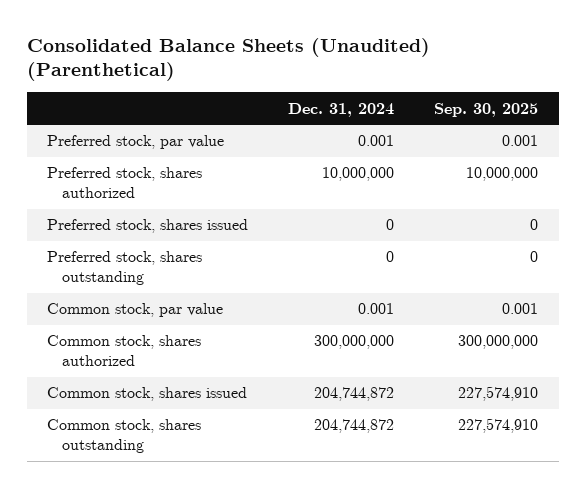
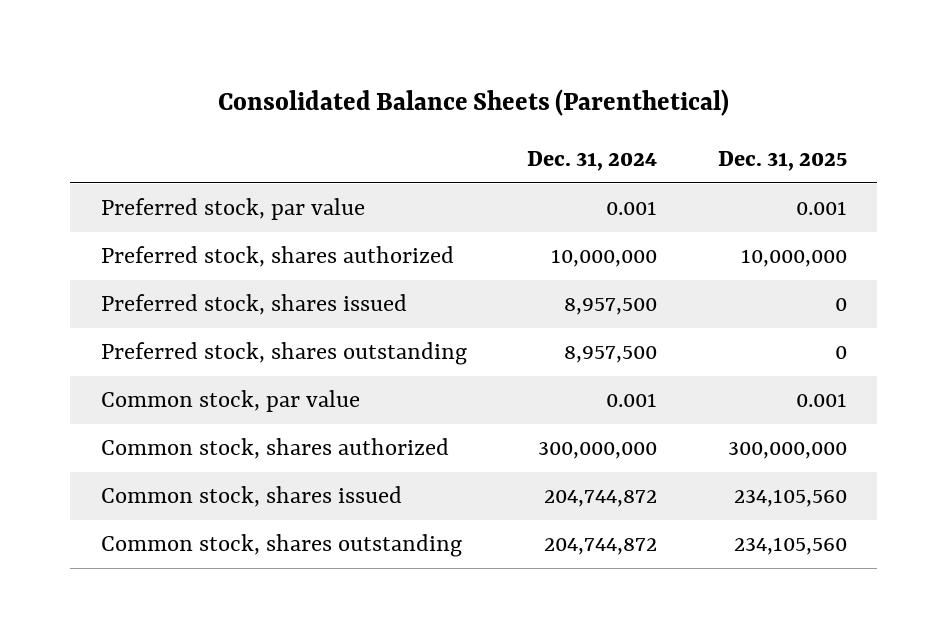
[26,37,430,82] Consolidated Balance Sheets (Unaudited) (Parenthetical) -> [217,88,729,116] Consolidated Balance Sheets (Parenthetical)
[434,102,539,117] Sep. 30, 2025 -> none
none -> [717,150,847,171] Dec. 31, 2025
[386,219,395,231] 0 -> [564,298,658,316] 8,957,500
[386,251,395,263] 0 -> [564,346,658,364] 8,957,500

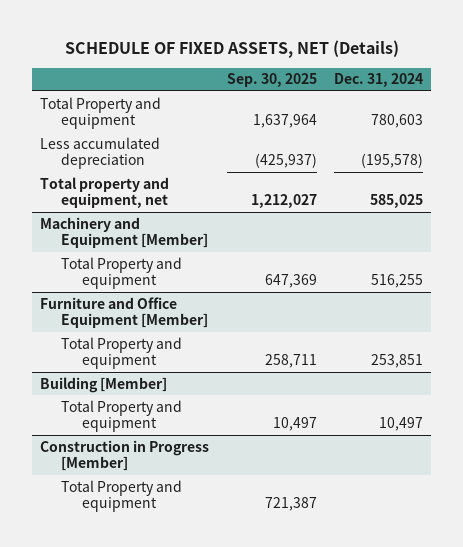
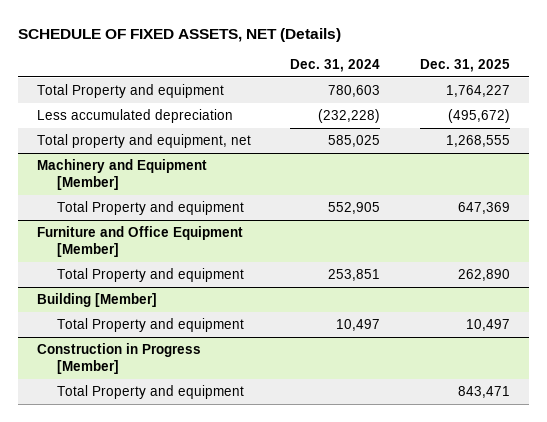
[226,73,317,88] Sep. 30, 2025 -> none
none -> [419,58,510,72] Dec. 31, 2025
[360,153,423,169] (195,578) -> [318,109,381,124] (232,228)
[370,274,423,289] 516,255 -> [328,202,381,215] 552,905

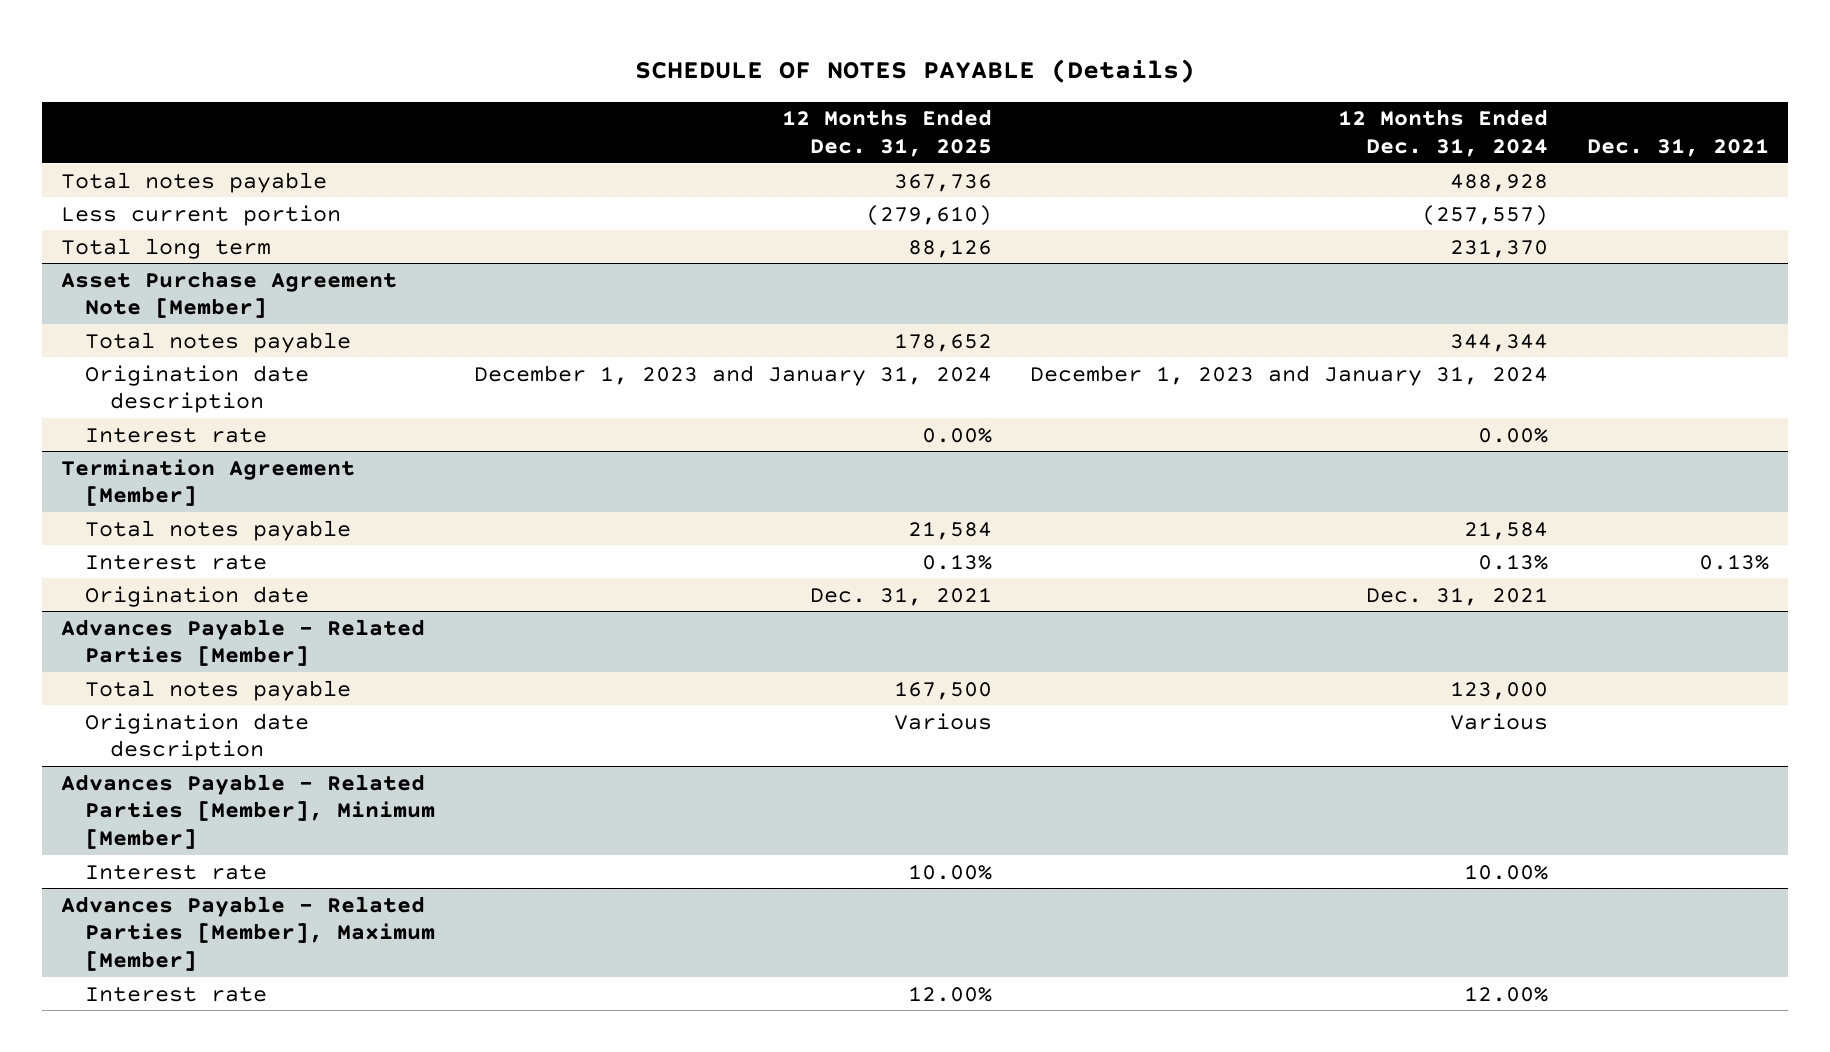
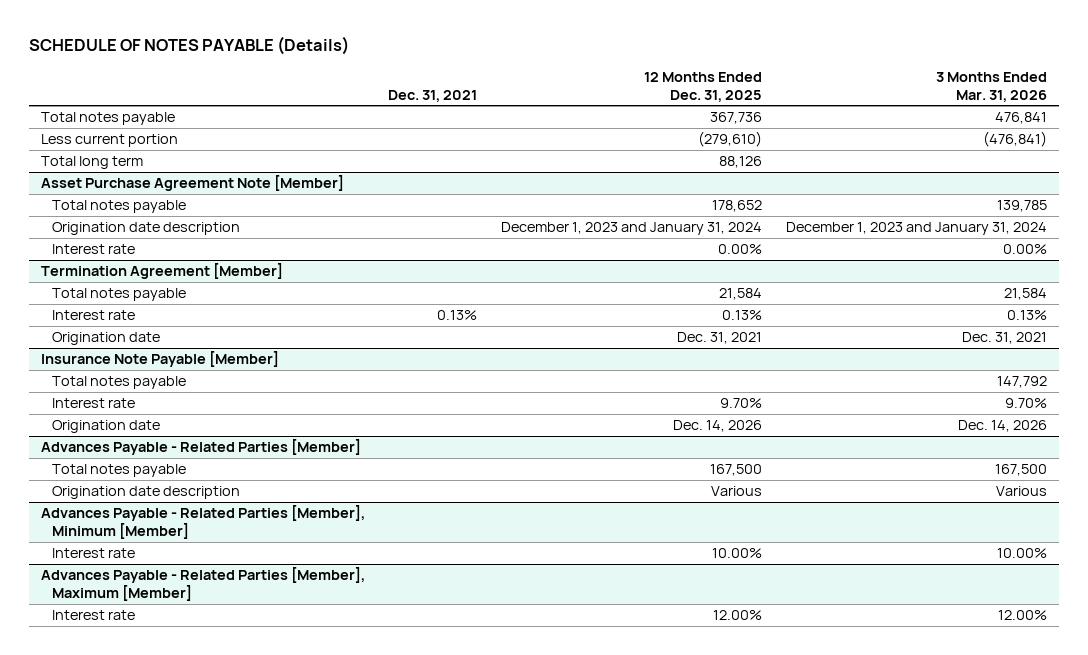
[1338,109,1549,157] 12 Months Ended Dec. 31, 2024 -> none
none -> [935,72,1047,102] 3 Months Ended Mar. 31, 2026
none -> [40,351,279,368] Insurance Note Payable [Member]
none -> [52,376,187,390] Total notes payable
none -> [52,398,136,409] Interest rate
none -> [52,420,161,434] Origination date

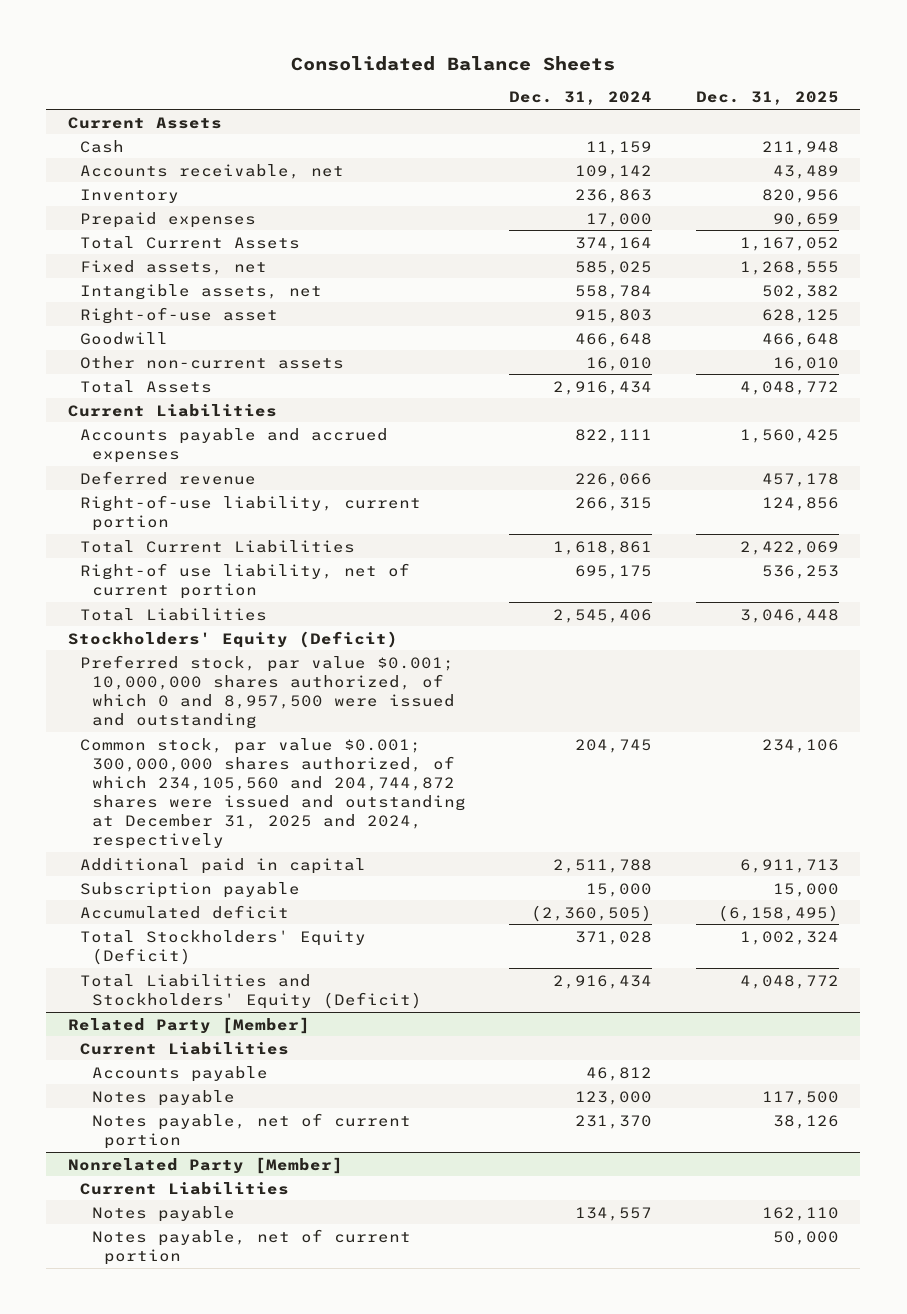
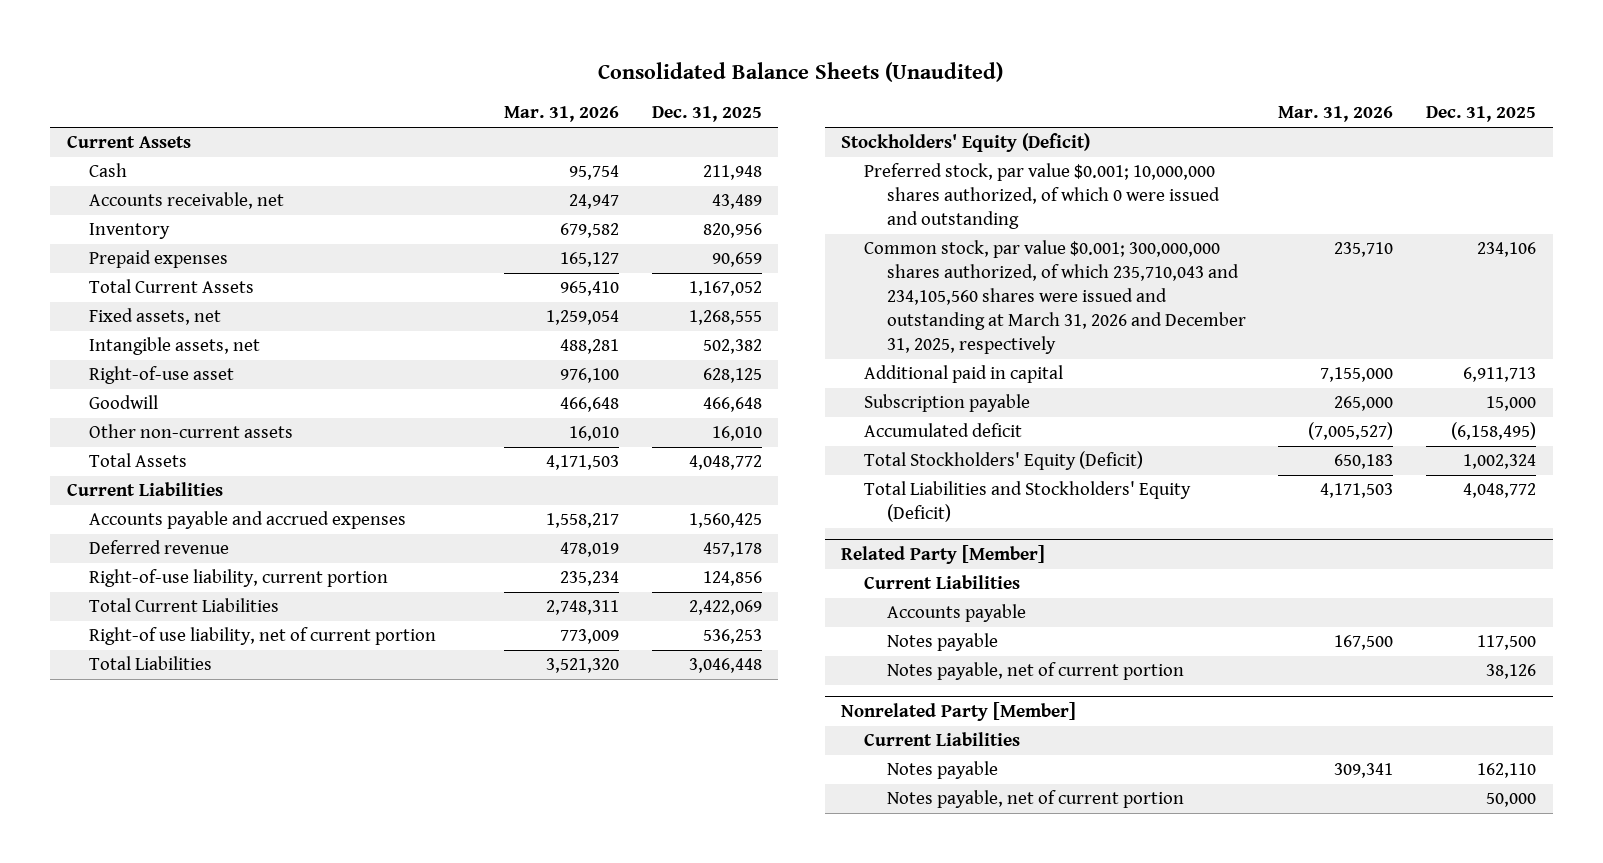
[291,55,616,71] Consolidated Balance Sheets -> [598,62,1004,83] Consolidated Balance Sheets (Unaudited)
[509,91,653,106] Dec. 31, 2024 -> none
none -> [503,106,619,123] Mar. 31, 2026
[79,654,455,730] Preferred stock, par value $0.001; 10,000,000 shares authorized, of which 0 and 8,957,500 were issued and outstanding -> [863,163,1220,230] Preferred stock, par value $0.001; 10,000,000 shares authorized, of which 0 were issued and outstanding
[79,737,466,850] Common stock, par value $0.001; 300,000,000 shares authorized, of which 234,105,560 and 204,744,872 shares were issued and outstanding at December 31, 2025 and 2024, respectively -> [863,240,1246,355] Common stock, par value $0.001; 300,000,000 shares authorized, of which 235,710,043 and 234,105,560 shares were issued and outstanding at March 31, 2026 and December 31, 2025, respectively

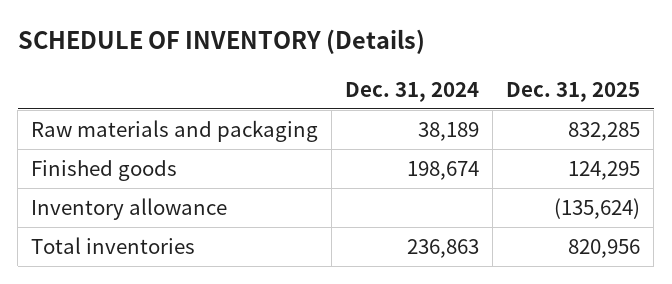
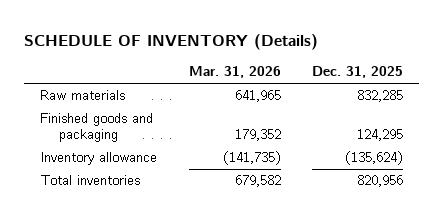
[345,81,480,102] Dec. 31, 2024 -> none
none -> [188,66,281,79] Mar. 31, 2026
[31,119,319,142] Raw materials and packaging -> [40,90,126,101] Raw materials
[31,159,178,181] Finished goods -> [40,113,154,143] Finished goods and packaging

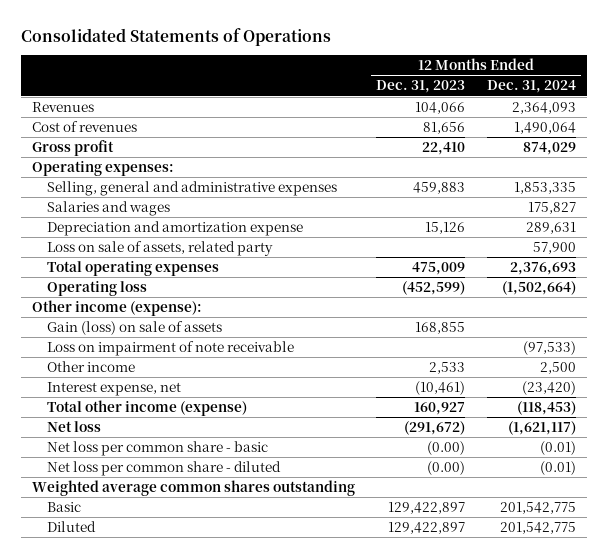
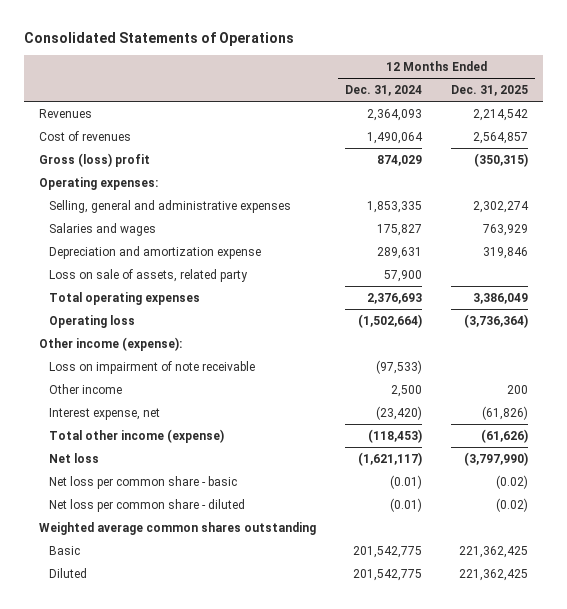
[376,80,466,94] Dec. 31, 2023 -> none
none -> [451,85,529,97] Dec. 31, 2025
[31,140,114,157] Gross profit -> [38,152,150,167] Gross (loss) profit
[46,321,222,336] Gain (loss) on sale of assets -> none

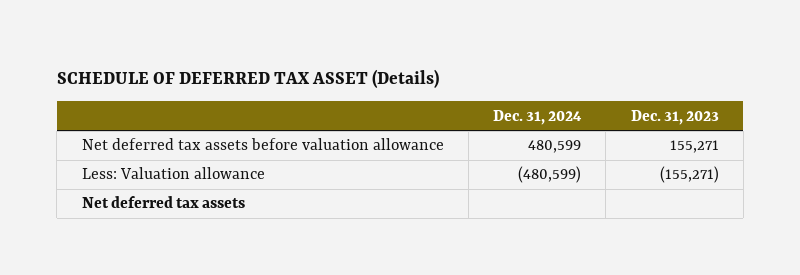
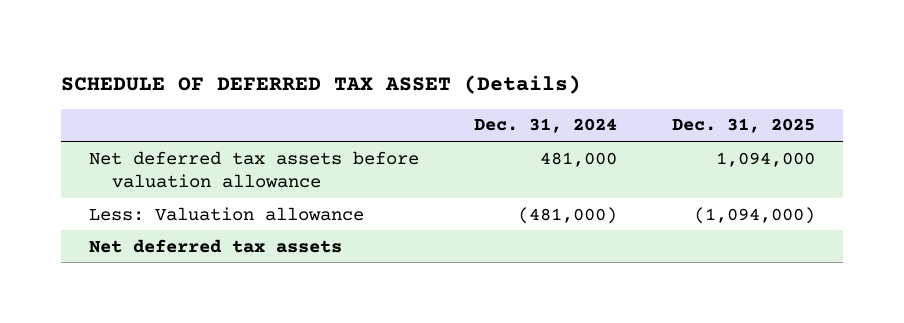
[630,109,719,125] Dec. 31, 2023 -> none
none -> [672,118,816,134] Dec. 31, 2025
[528,140,582,154] 480,599 -> [539,151,617,167] 481,000
[518,166,582,184] (480,599) -> [517,206,617,224] (481,000)

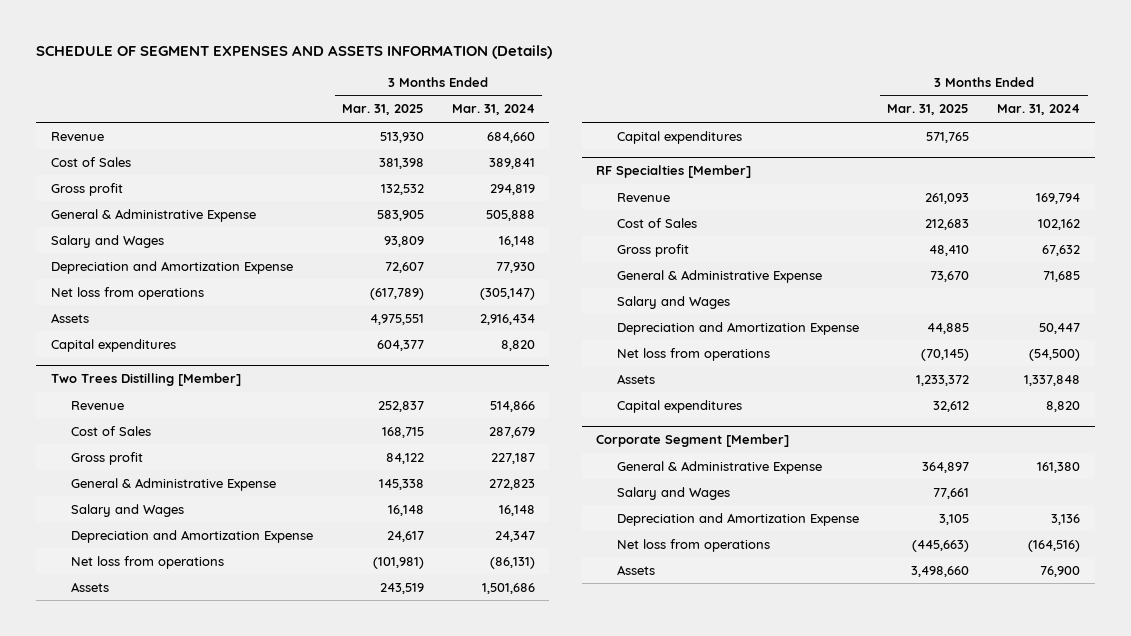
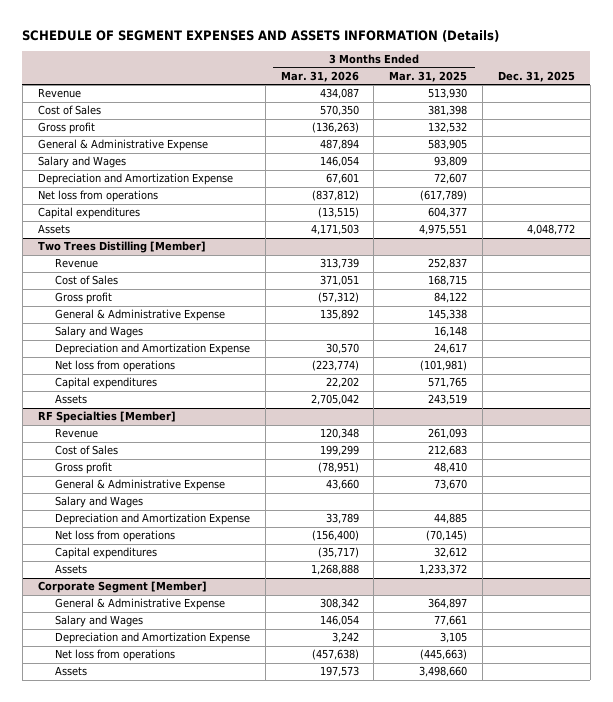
[452,104,536,116] Mar. 31, 2024 -> none
none -> [280,71,359,83] Mar. 31, 2026
none -> [497,71,575,83] Dec. 31, 2025
[50,312,89,323] Assets -> [37,224,70,235] Assets
[71,581,110,592] Assets -> [54,394,87,405] Assets
[616,373,655,384] Assets -> [54,564,87,575] Assets

